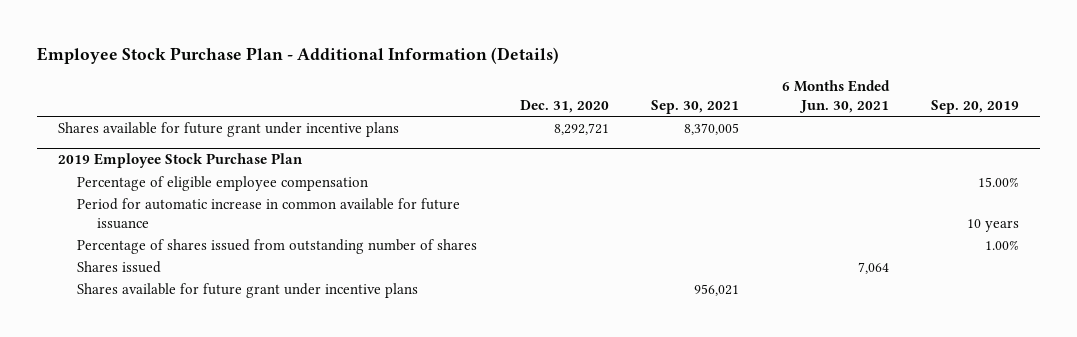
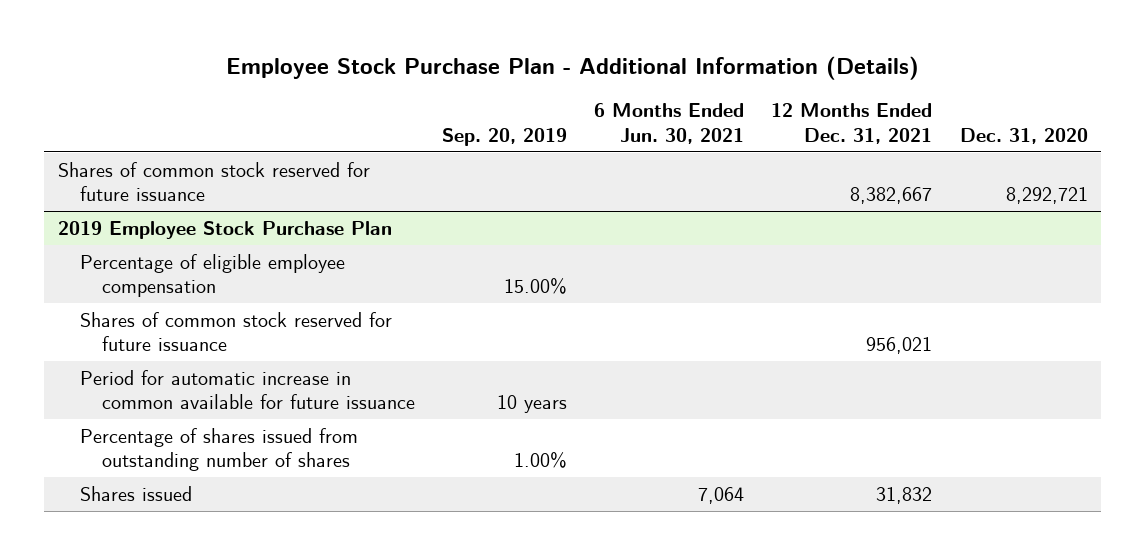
[651,99,740,114] Sep. 30, 2021 -> none
none -> [771,103,933,144] 12 Months Ended Dec. 31, 2021
[57,122,399,138] Shares available for future grant under incentive plans -> [57,161,370,201] Shares of common stock reserved for future issuance
none -> [79,311,392,351] Shares of common stock reserved for future issuance
[77,283,419,299] Shares available for future grant under incentive plans -> none

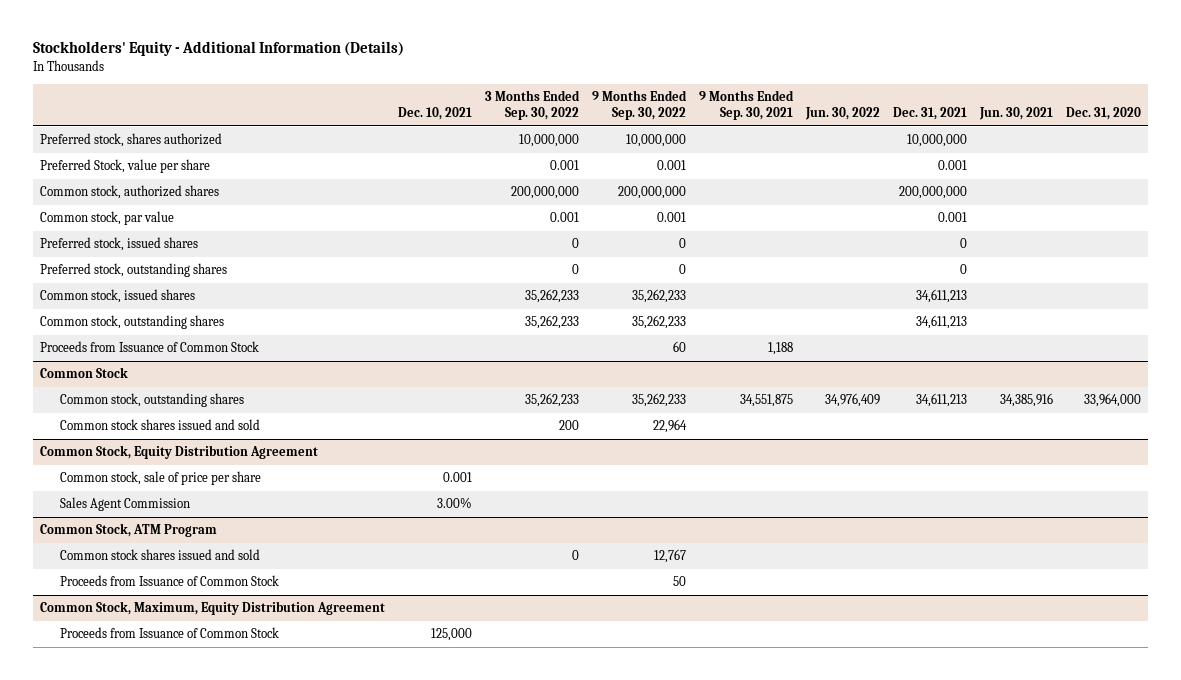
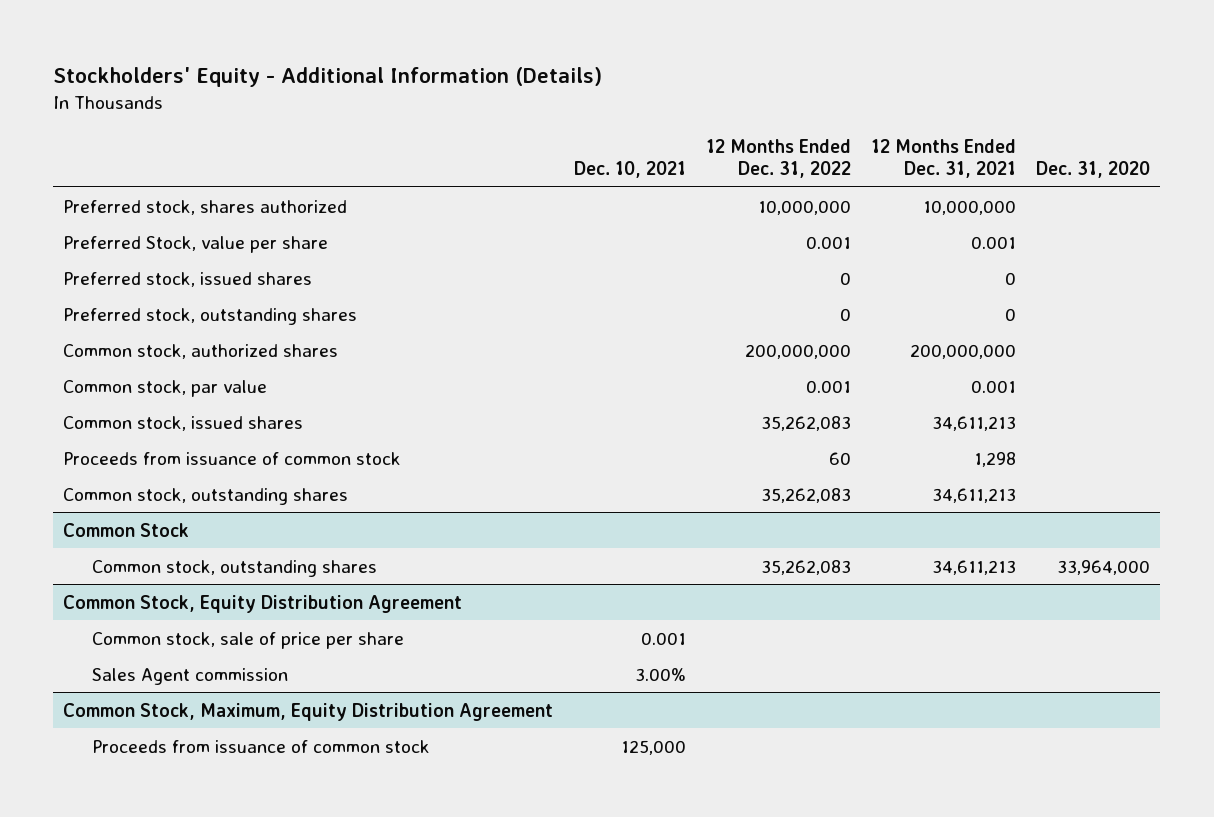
[485,90,581,121] 3 Months Ended Sep. 30, 2022 -> none
[592,90,688,121] 9 Months Ended Sep. 30, 2022 -> none
[699,90,795,121] 9 Months Ended Sep. 30, 2021 -> none
[805,107,881,121] Jun. 30, 2022 -> none
[893,107,968,121] Dec. 31, 2021 -> none
[979,107,1054,121] Jun. 30, 2021 -> none
none -> [705,138,851,179] 12 Months Ended Dec. 31, 2022
none -> [870,138,1016,179] 12 Months Ended Dec. 31, 2021
[39,185,219,200] Common stock, authorized shares -> [63,343,339,359] Common stock, authorized shares
[39,211,174,226] Common stock, par value -> [63,379,268,397] Common stock, par value
none -> [63,451,402,465] Proceeds from issuance of common stock
[39,341,259,353] Proceeds from Issuance of Common Stock -> none
[59,419,260,431] Common stock shares issued and sold -> none
[39,523,217,538] Common Stock, ATM Program -> none
[59,549,260,561] Common stock shares issued and sold -> none
[59,575,279,587] Proceeds from Issuance of Common Stock -> none
[59,497,190,512] Sales Agent Commission -> [92,667,289,685] Sales Agent commission
[59,627,279,639] Proceeds from Issuance of Common Stock -> [92,739,431,753] Proceeds from issuance of common stock

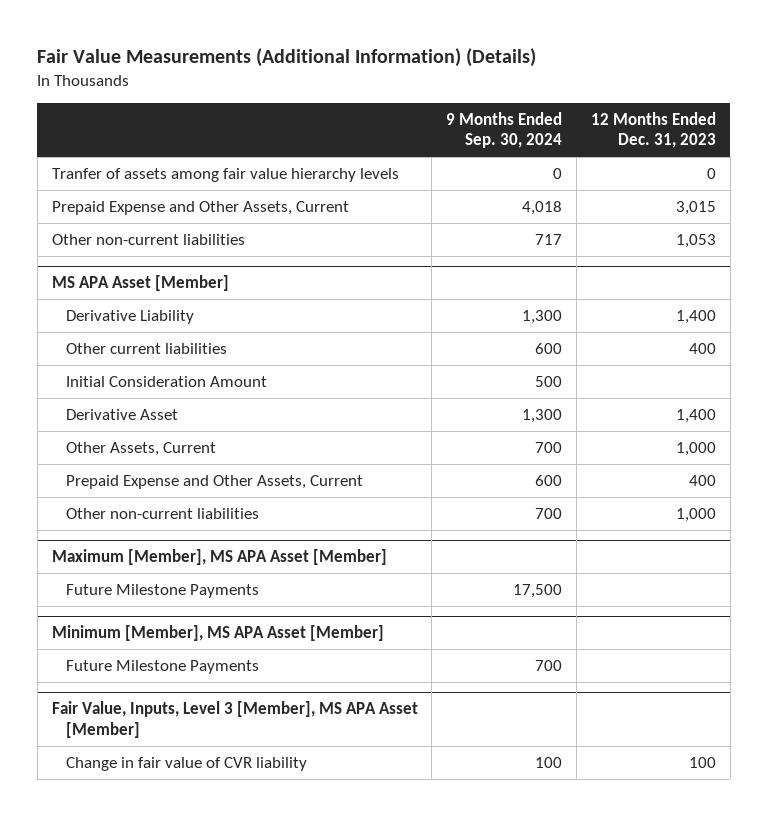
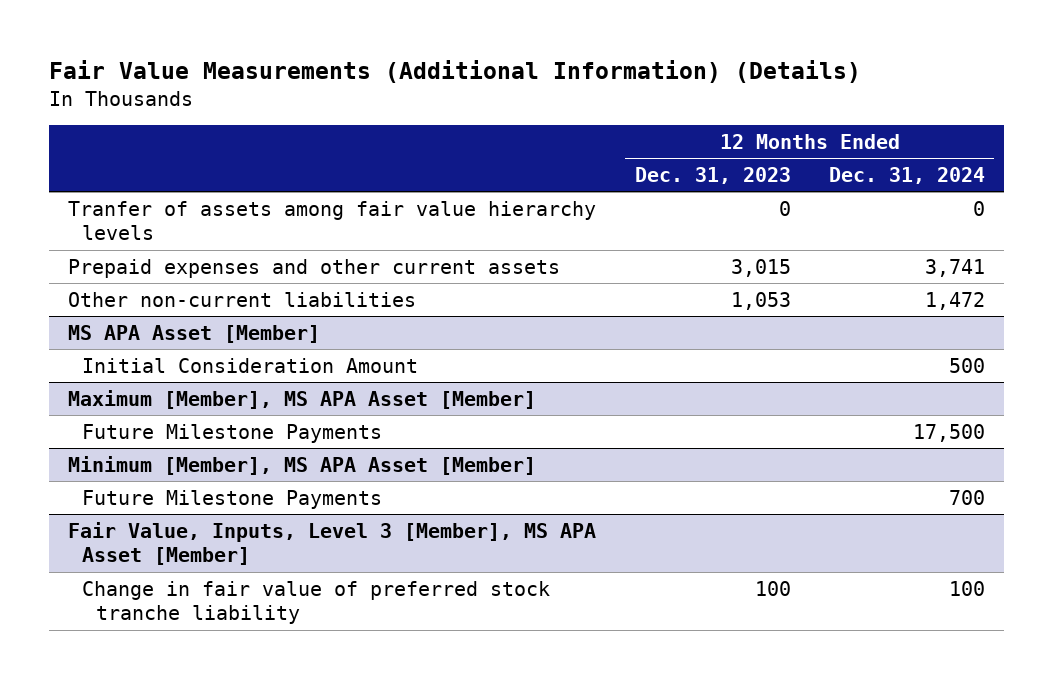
[446,111,563,149] 9 Months Ended Sep. 30, 2024 -> none
none -> [828,166,985,184] Dec. 31, 2024
[51,200,349,215] Prepaid Expense and Other Assets, Current -> [68,258,561,278] Prepaid expenses and other current assets
[66,309,195,324] Derivative Liability -> none
[66,342,228,354] Other current liabilities -> none
[66,408,179,420] Derivative Asset -> none
[66,441,217,456] Other Assets, Current -> none
[66,474,364,489] Prepaid Expense and Other Assets, Current -> none
[66,507,260,519] Other non-current liabilities -> none
[66,756,308,771] Change in fair value of CVR liability -> [81,580,550,625] Change in fair value of preferred stock tranche liability

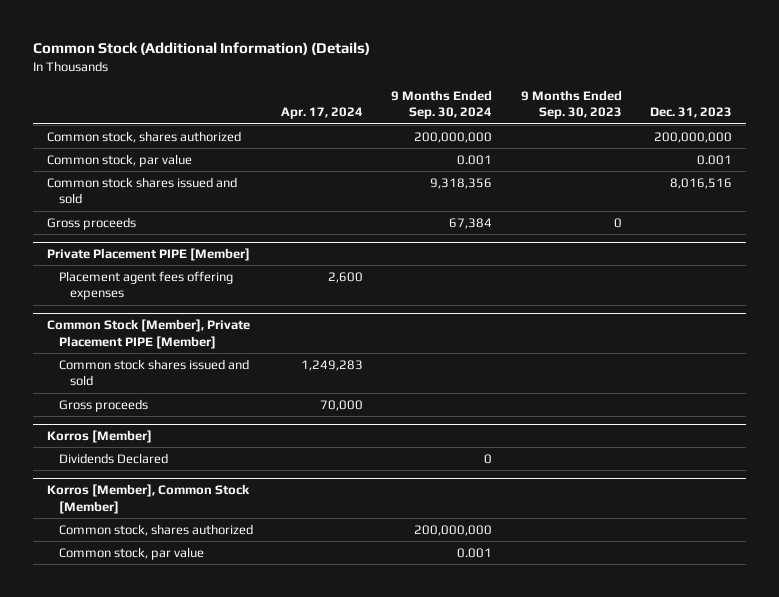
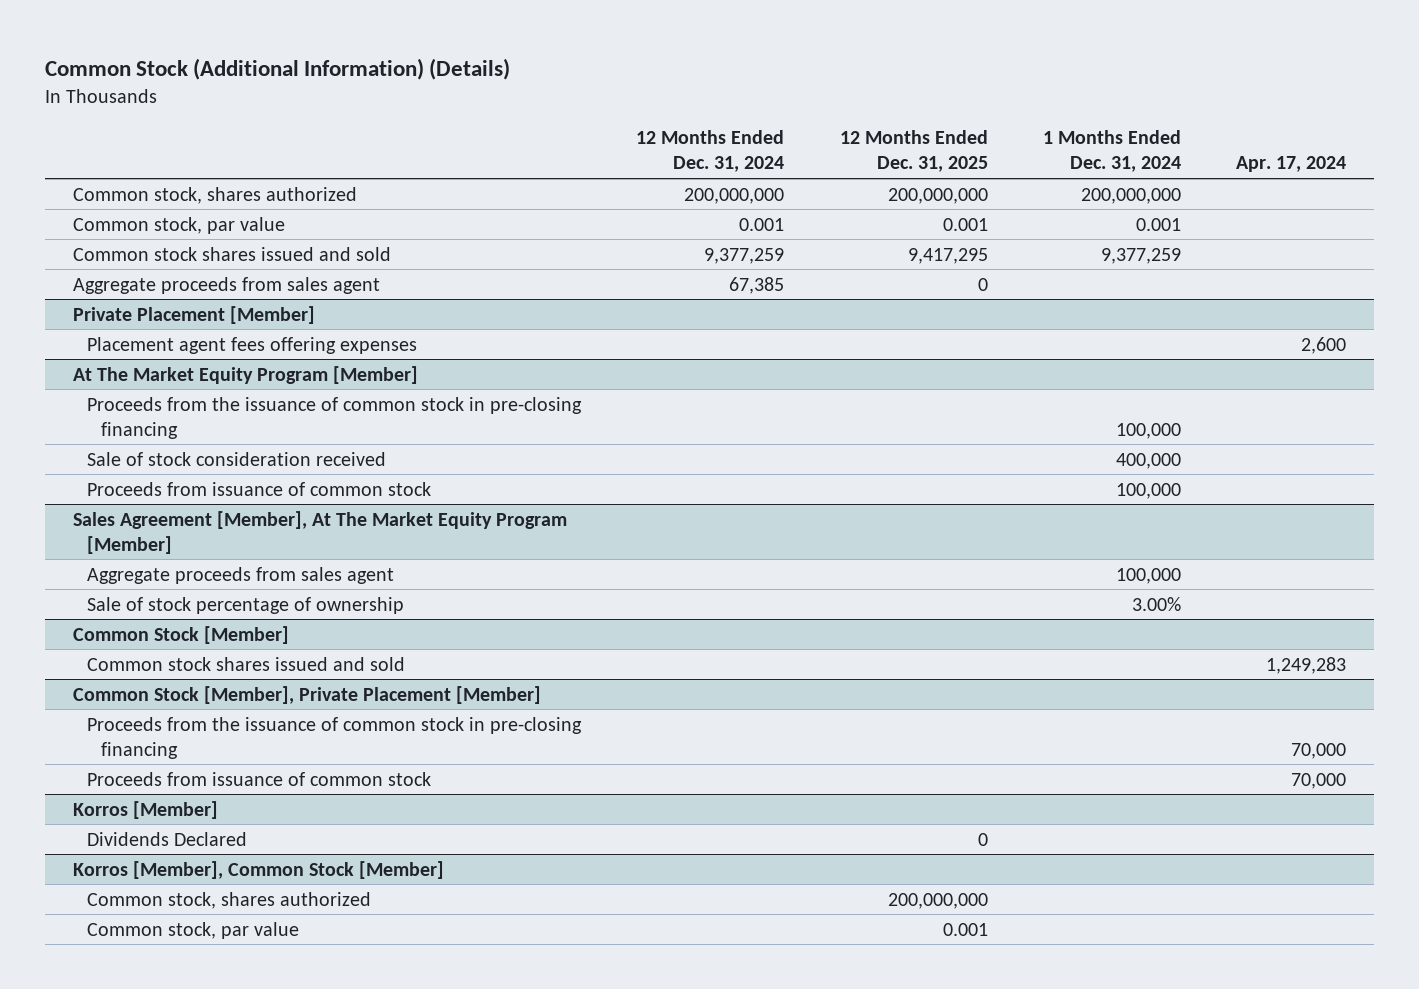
[391,89,493,120] 9 Months Ended Sep. 30, 2024 -> none
[520,89,622,120] 9 Months Ended Sep. 30, 2023 -> none
[649,107,732,119] Dec. 31, 2023 -> none
none -> [636,130,785,173] 12 Months Ended Dec. 31, 2024
none -> [839,130,988,173] 12 Months Ended Dec. 31, 2025
none -> [1042,130,1181,173] 1 Months Ended Dec. 31, 2024
[47,216,137,230] Gross proceeds -> none
none -> [72,276,380,294] Aggregate proceeds from sales agent
[47,248,251,262] Private Placement PIPE [Member] -> [72,305,315,324] Private Placement [Member]
none -> [72,365,418,384] At The Market Equity Program [Member]
none -> [86,396,582,439] Proceeds from the issuance of common stock in pre-closing financing
none -> [86,451,386,466] Sale of stock consideration received
none -> [86,481,431,496] Proceeds from issuance of common stock
none -> [72,510,567,554] Sales Agreement [Member], At The Market Equity Program [Member]
none -> [86,566,394,584] Aggregate proceeds from sales agent
none -> [86,596,404,614] Sale of stock percentage of ownership
[47,319,251,349] Common Stock [Member], Private Placement PIPE [Member] -> [72,625,289,644] Common Stock [Member]
[58,398,148,412] Gross proceeds -> none
none -> [72,685,541,704] Common Stock [Member], Private Placement [Member]
none -> [86,716,582,759] Proceeds from the issuance of common stock in pre-closing financing
none -> [86,771,431,786] Proceeds from issuance of common stock

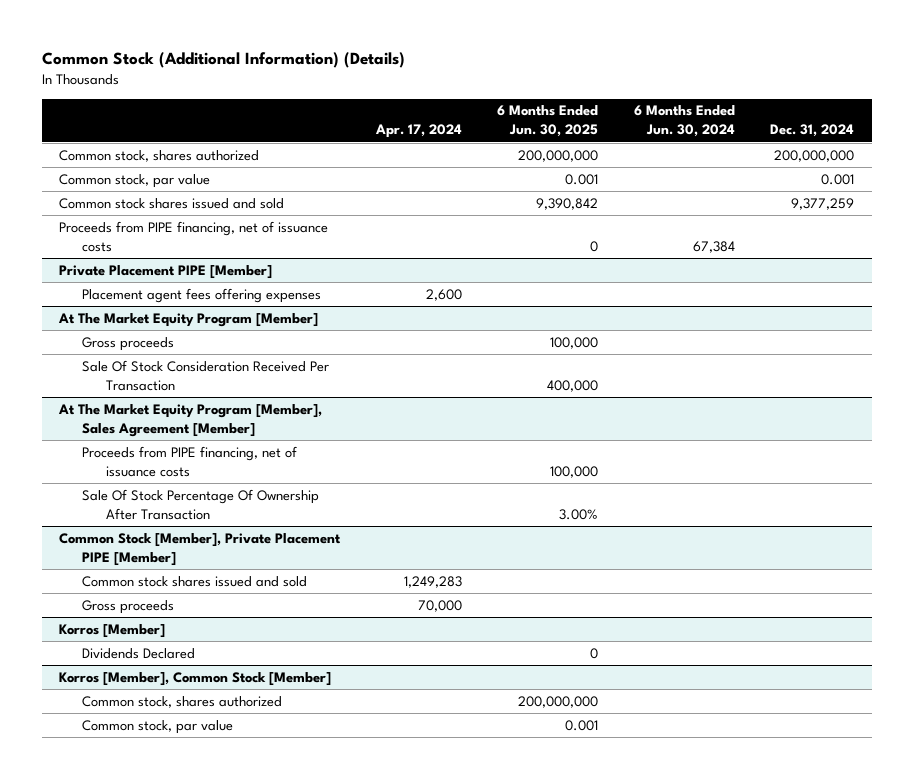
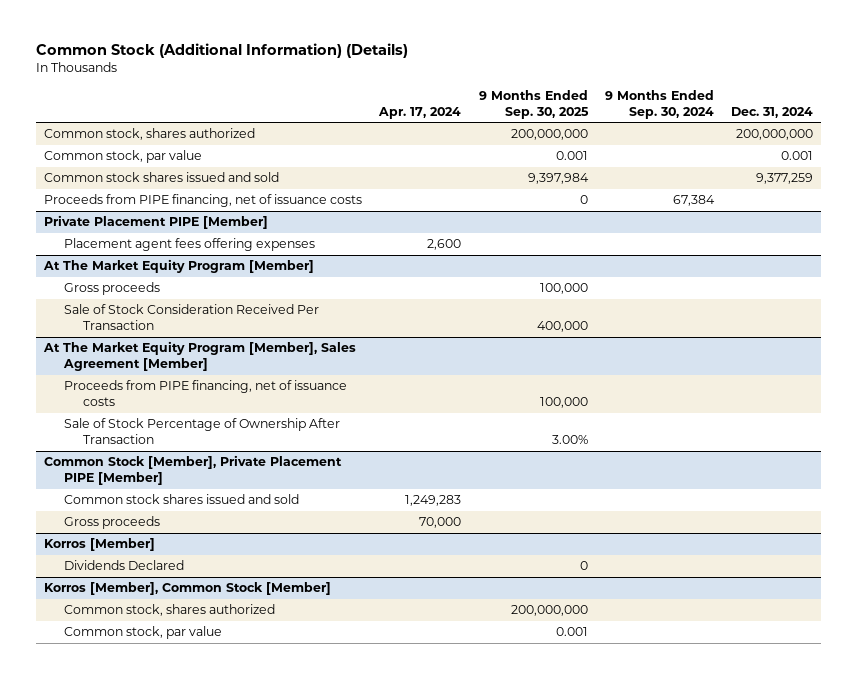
[497,105,599,138] 6 Months Ended Jun. 30, 2025 -> none
[633,105,735,138] 6 Months Ended Jun. 30, 2024 -> none
none -> [478,89,589,119] 9 Months Ended Sep. 30, 2025
none -> [604,89,714,119] 9 Months Ended Sep. 30, 2024
[82,359,330,391] Sale Of Stock Consideration Received Per Transaction -> [63,304,319,331] Sale of Stock Consideration Received Per Transaction
[82,488,320,520] Sale Of Stock Percentage Of Ownership After Transaction -> [63,418,340,445] Sale of Stock Percentage of Ownership After Transaction

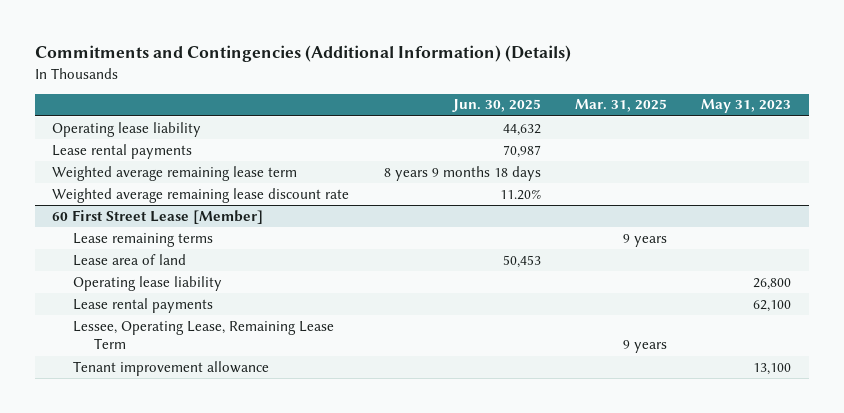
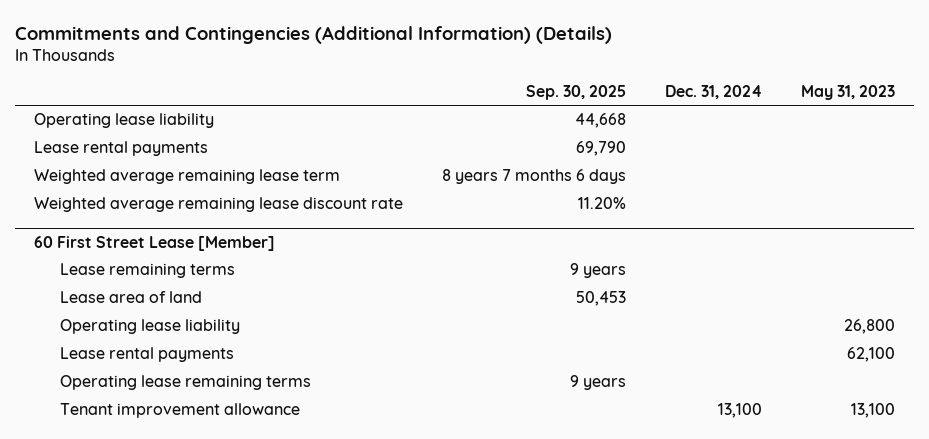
[451,99,541,113] Jun. 30, 2025 -> none
[575,99,668,113] Mar. 31, 2025 -> none
none -> [526,84,627,100] Sep. 30, 2025
none -> [665,84,763,99] Dec. 31, 2024
[72,320,334,350] Lessee, Operating Lease, Remaining Lease Term -> [59,375,311,391] Operating lease remaining terms

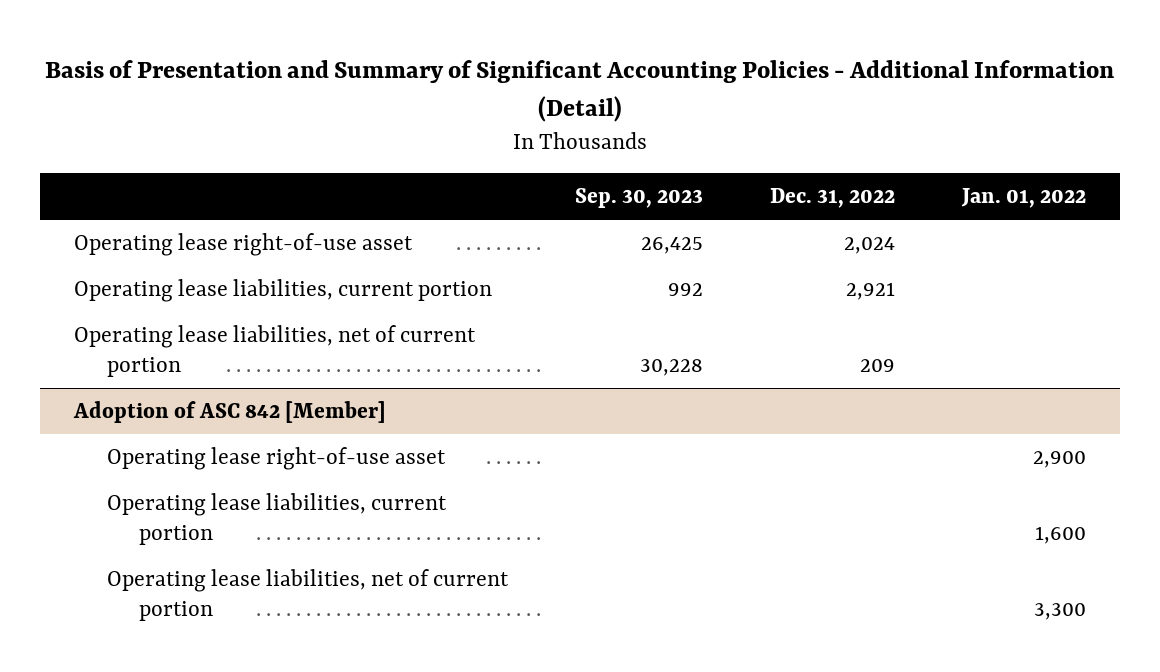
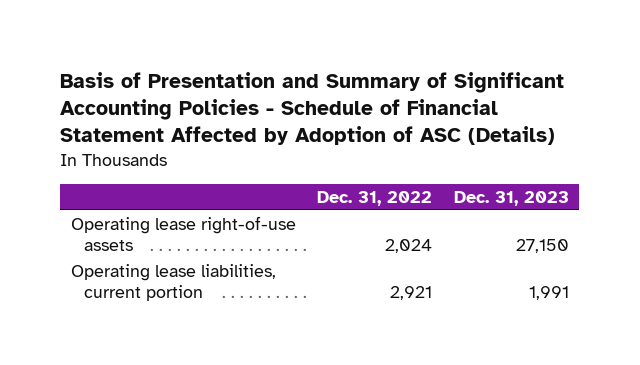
[45,59,1115,122] Basis of Presentation and Summary of Significant Accounting Policies - Additional Information (Detail) -> [60,71,565,146] Basis of Presentation and Summary of Significant Accounting Policies - Schedule of Financial Statement Affected by Adoption of ASC (Details)
[574,188,703,209] Sep. 30, 2023 -> none
[961,188,1087,209] Jan. 01, 2022 -> none
none -> [453,190,569,206] Dec. 31, 2023
[73,232,413,256] Operating lease right-of-use asset -> [70,216,296,252] Operating lease right-of-use assets
[73,324,476,378] Operating lease liabilities, net of current portion -> none
[72,400,386,423] Adoption of ASC 842 [Member] -> none
[106,446,446,470] Operating lease right-of-use asset -> none
[106,492,447,546] Operating lease liabilities, current portion -> none
[106,568,509,622] Operating lease liabilities, net of current portion -> none

